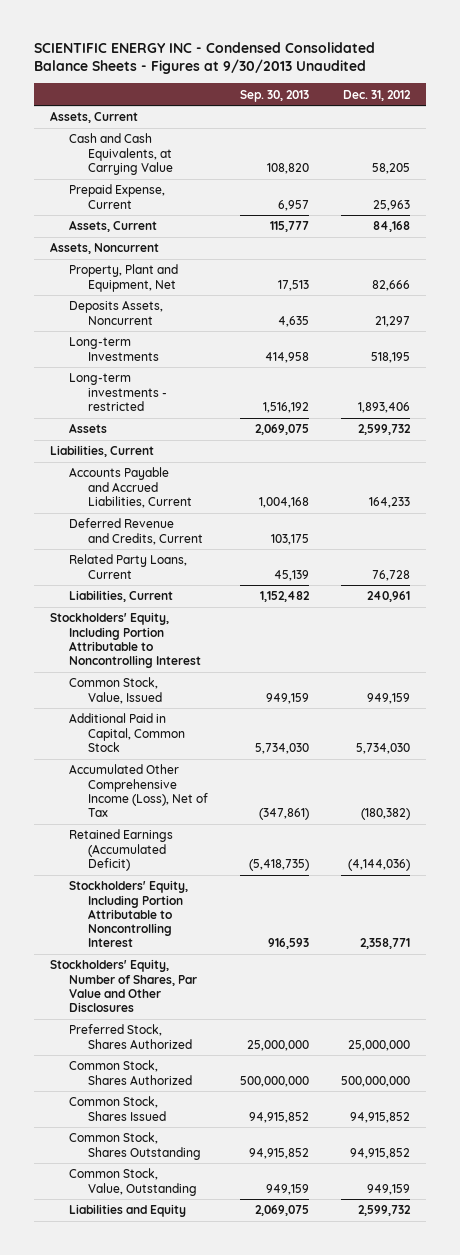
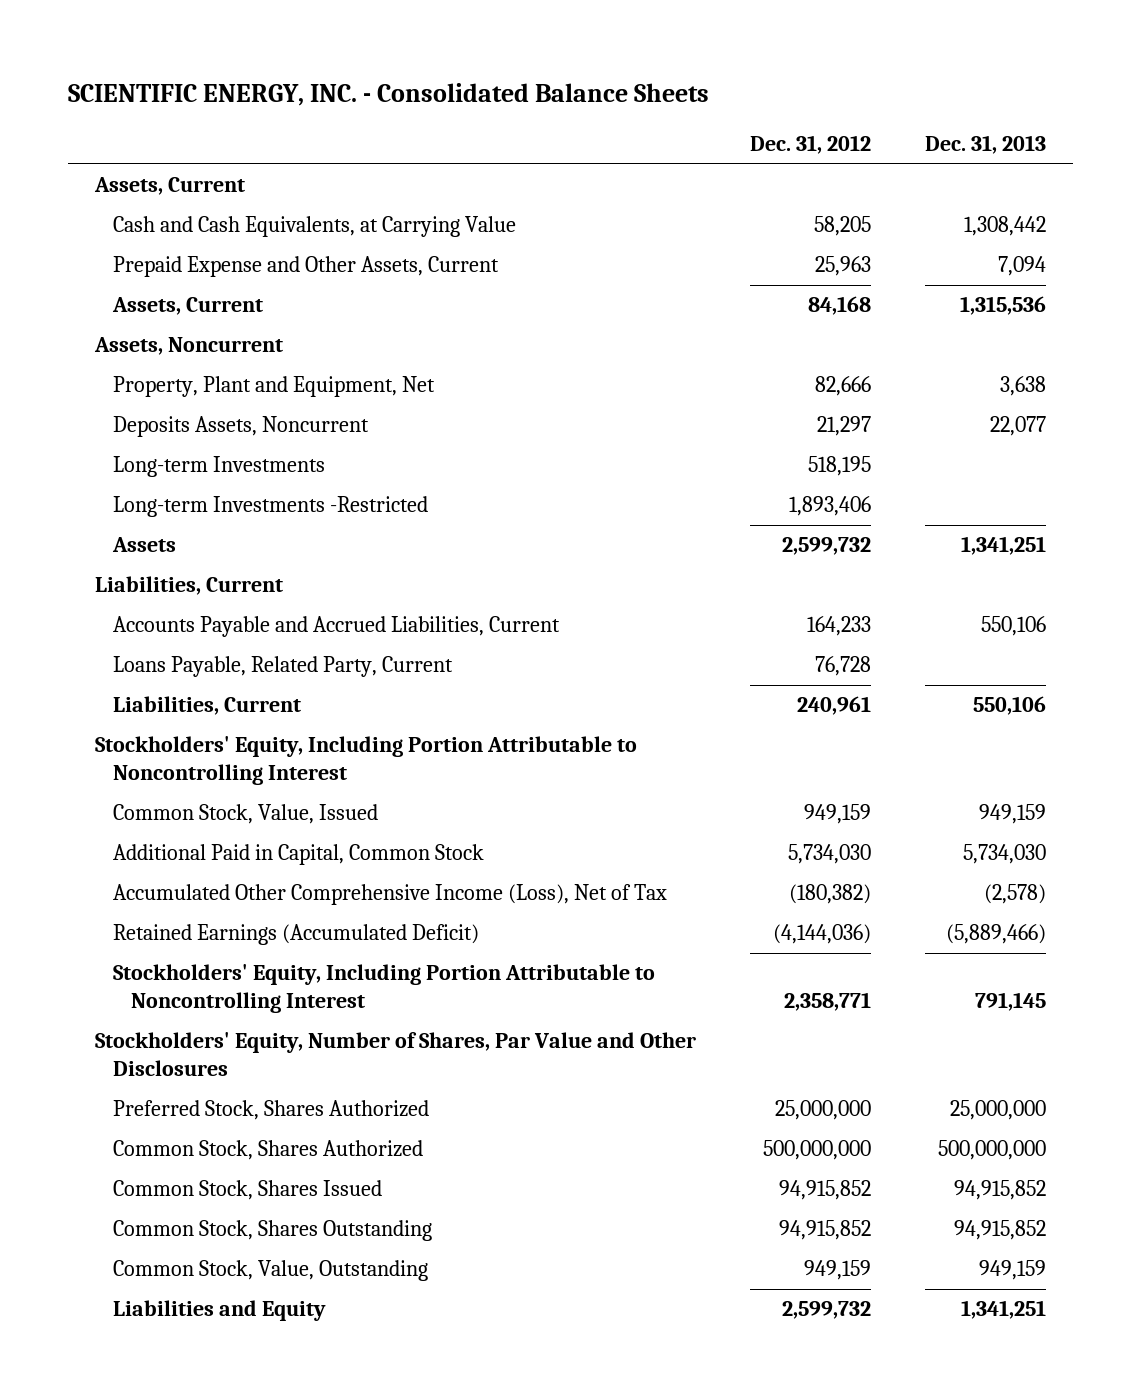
[33,41,375,75] SCIENTIFIC ENERGY INC - Condensed Consolidated Balance Sheets - Figures at 9/30/2013 Unaudited -> [67,82,709,106] SCIENTIFIC ENERGY, INC. - Consolidated Balance Sheets
[239,89,309,102] Sep. 30, 2013 -> none
none -> [924,135,1046,155] Dec. 31, 2013
[68,184,165,209] Prepaid Expense, Current -> [112,256,499,278] Prepaid Expense and Other Assets, Current
[68,373,168,411] Long-term investments - restricted -> [112,496,428,518] Long-term Investments -Restricted
[68,518,204,545] Deferred Revenue and Credits, Current -> none
[68,554,187,579] Related Party Loans, Current -> [112,656,453,678] Loans Payable, Related Party, Current

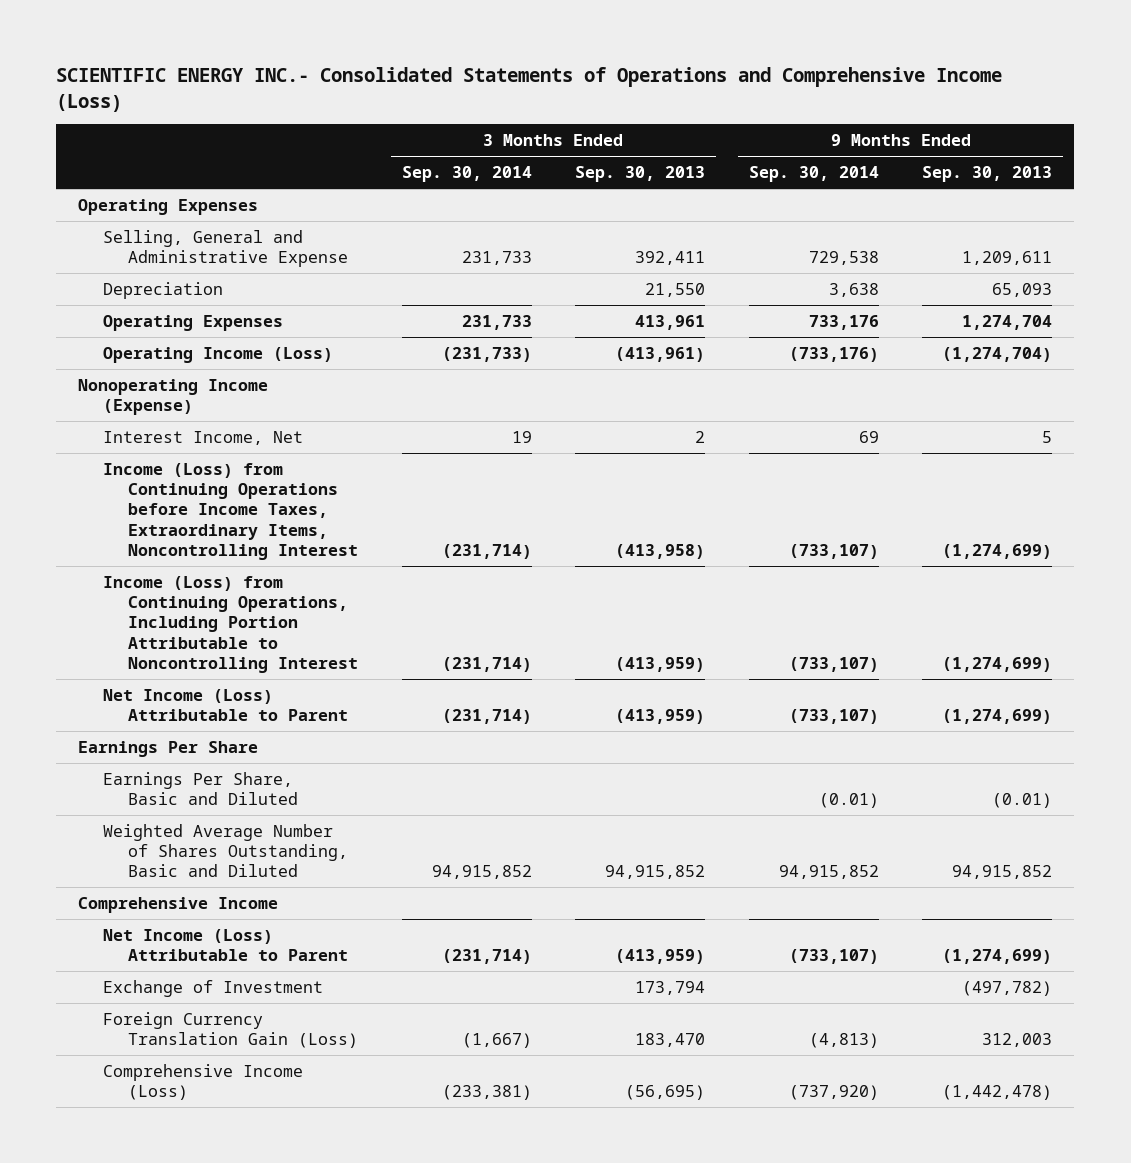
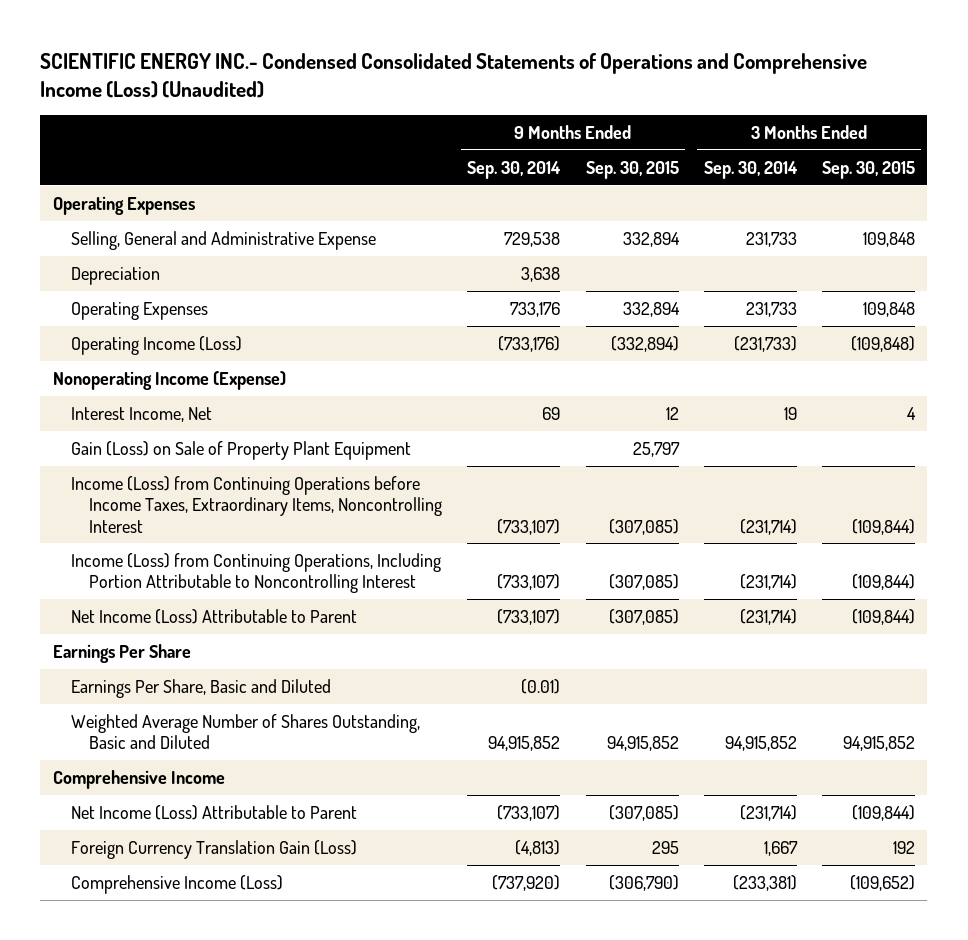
[56,67,1003,112] SCIENTIFIC ENERGY INC.- Consolidated Statements of Operations and Comprehensive Income (Loss) -> [40,52,868,98] SCIENTIFIC ENERGY INC.- Condensed Consolidated Statements of Operations and Comprehensive Income (Loss) (Unaudited)
[575,166,706,183] Sep. 30, 2013 -> none
[922,166,1053,183] Sep. 30, 2013 -> none
none -> [585,161,679,180] Sep. 30, 2015
none -> [821,161,915,180] Sep. 30, 2015
none -> [71,441,412,461] Gain (Loss) on Sale of Property Plant Equipment
[103,979,324,997] Exchange of Investment -> none
[461,1033,532,1049] (1,667) -> [763,841,798,857] 1,667

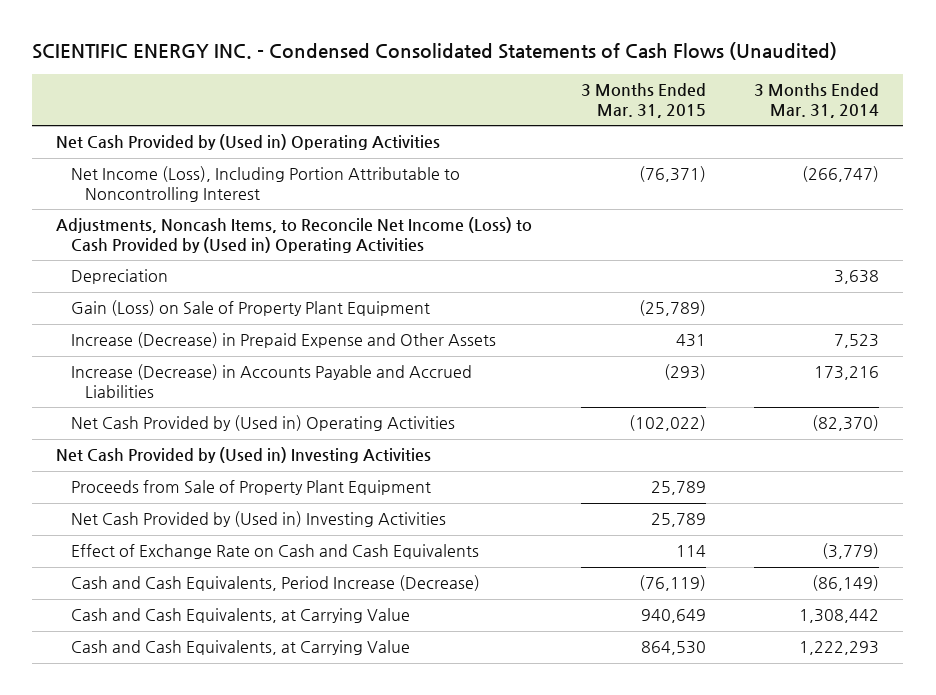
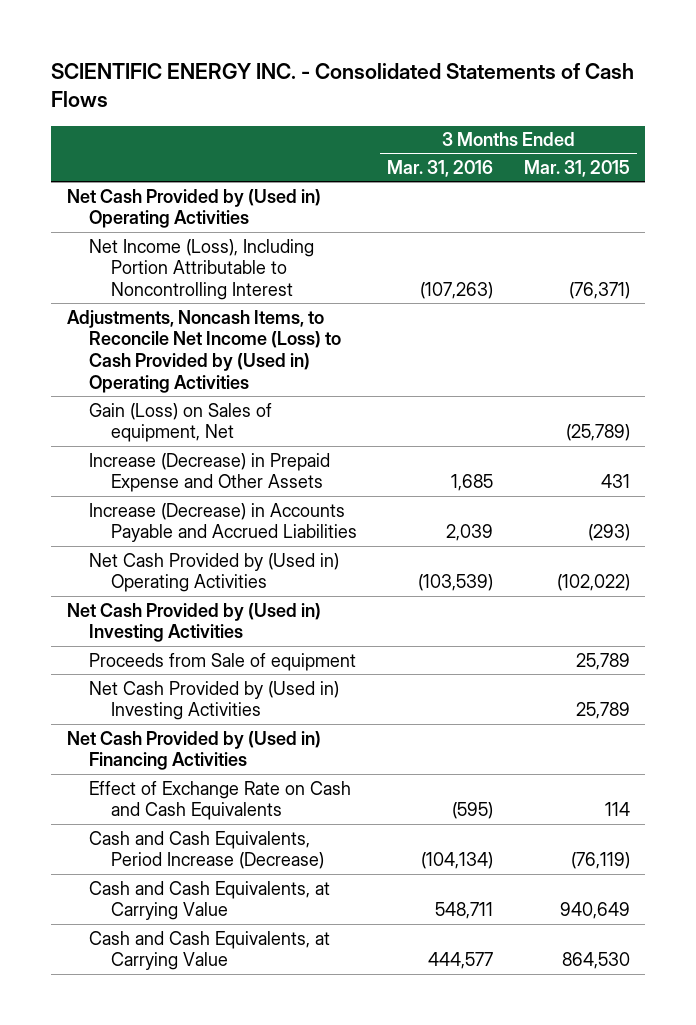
[32,42,838,61] SCIENTIFIC ENERGY INC. - Condensed Consolidated Statements of Cash Flows (Unaudited) -> [51,63,635,108] SCIENTIFIC ENERGY INC. - Consolidated Statements of Cash Flows
[754,83,880,118] 3 Months Ended Mar. 31, 2014 -> none
none -> [387,159,494,177] Mar. 31, 2016
[70,269,168,285] Depreciation -> none
[70,300,430,317] Gain (Loss) on Sale of Property Plant Equipment -> [88,402,272,443] Gain (Loss) on Sales of equipment, Net
[70,480,431,496] Proceeds from Sale of Property Plant Equipment -> [88,652,356,671] Proceeds from Sale of equipment
none -> [66,730,321,771] Net Cash Provided by (Used in) Financing Activities

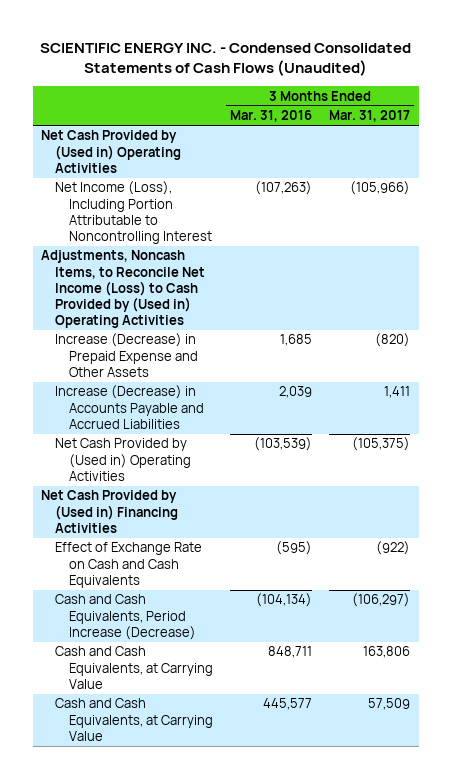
[51,63,635,108] SCIENTIFIC ENERGY INC. - Consolidated Statements of Cash Flows -> [39,43,411,77] SCIENTIFIC ENERGY INC. - Condensed Consolidated Statements of Cash Flows (Unaudited)
[523,159,630,177] Mar. 31, 2015 -> none
none -> [328,110,410,123] Mar. 31, 2017
[88,402,272,443] Gain (Loss) on Sales of equipment, Net -> none
[66,602,321,643] Net Cash Provided by (Used in) Investing Activities -> none
[88,652,356,671] Proceeds from Sale of equipment -> none
[88,680,339,721] Net Cash Provided by (Used in) Investing Activities -> none
[435,902,494,920] 548,711 -> [267,646,312,659] 848,711
[428,952,494,970] 444,577 -> [262,698,312,711] 445,577

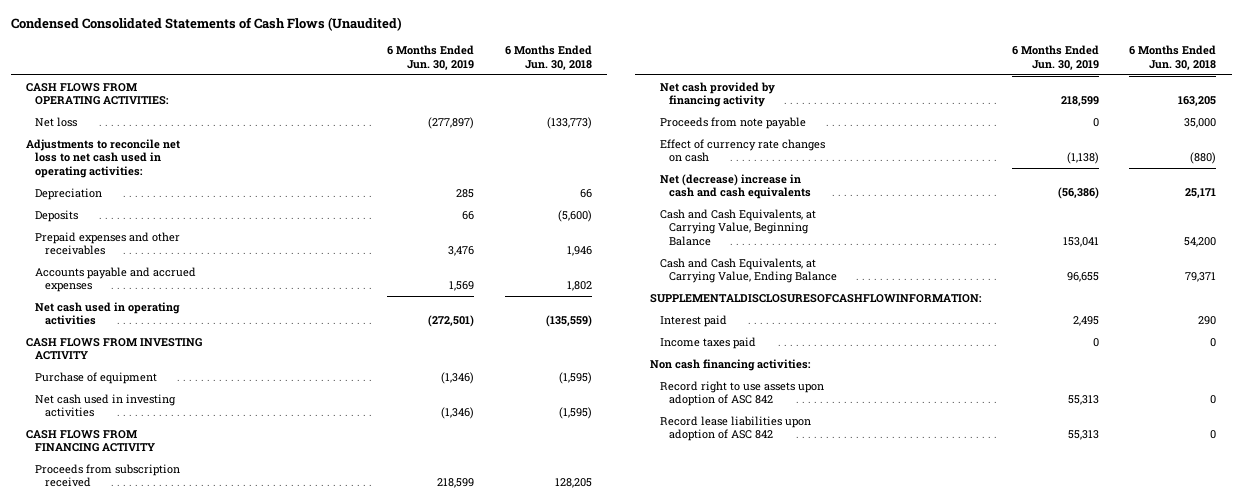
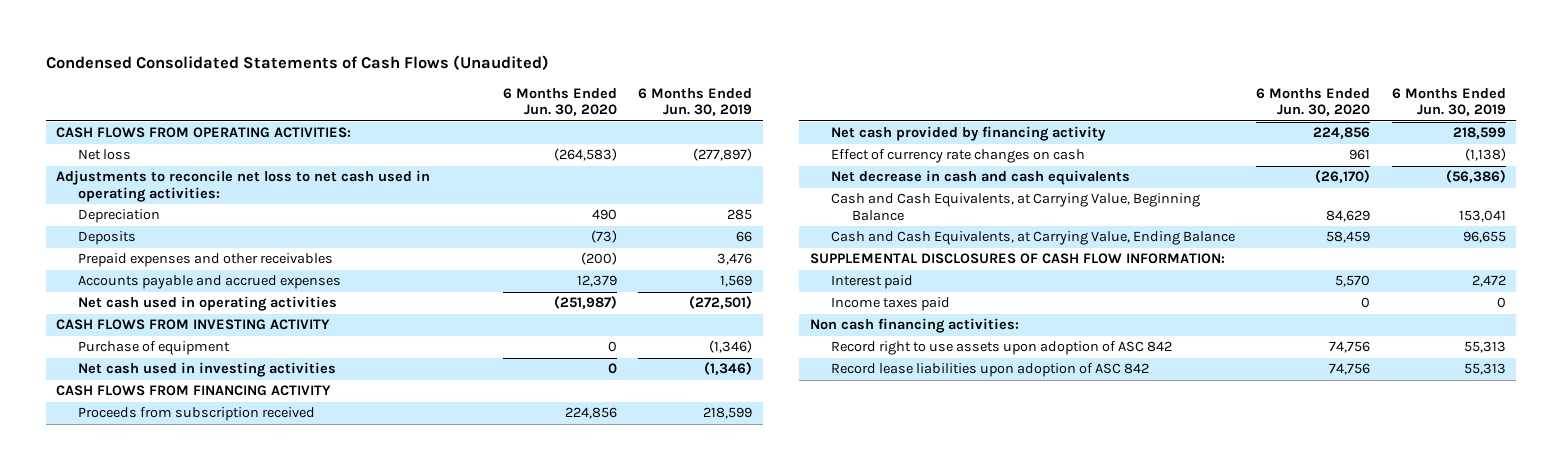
[504,45,592,70] 6 Months Ended Jun. 30, 2018 -> none
none -> [502,87,617,117] 6 Months Ended Jun. 30, 2020
[659,117,806,130] Proceeds from note payable -> none
[659,174,812,200] Net (decrease) increase in cash and cash equivalents -> [830,170,1130,186] Net decrease in cash and cash equivalents
[650,294,983,304] SUPPLEMENTALDISCLOSURESOFCASHFLOWINFORMATION: -> [809,253,1225,265] SUPPLEMENTAL DISCLOSURES OF CASH FLOW INFORMATION:
[1072,316,1099,327] 2,495 -> [1471,275,1506,288] 2,472

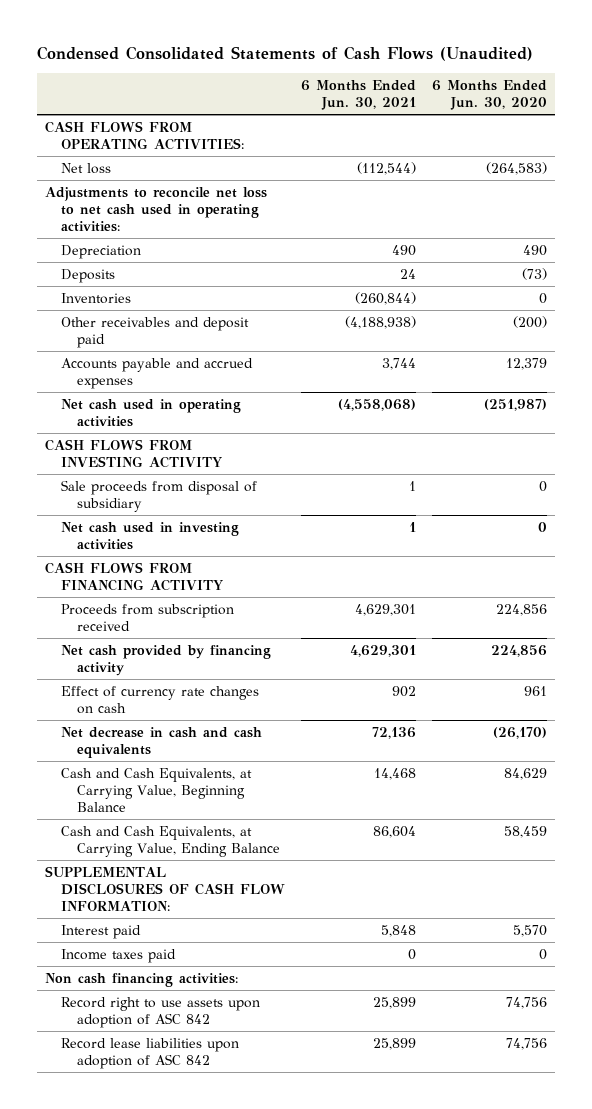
[638,87,753,117] 6 Months Ended Jun. 30, 2019 -> none
none -> [300,80,416,111] 6 Months Ended Jun. 30, 2021
[77,253,333,268] Prepaid expenses and other receivables -> none
none -> [61,292,132,304] Inventories
none -> [61,316,250,348] Other receivables and deposit paid
[77,341,230,356] Purchase of equipment -> none
none -> [61,479,258,512] Sale proceeds from disposal of subsidiary

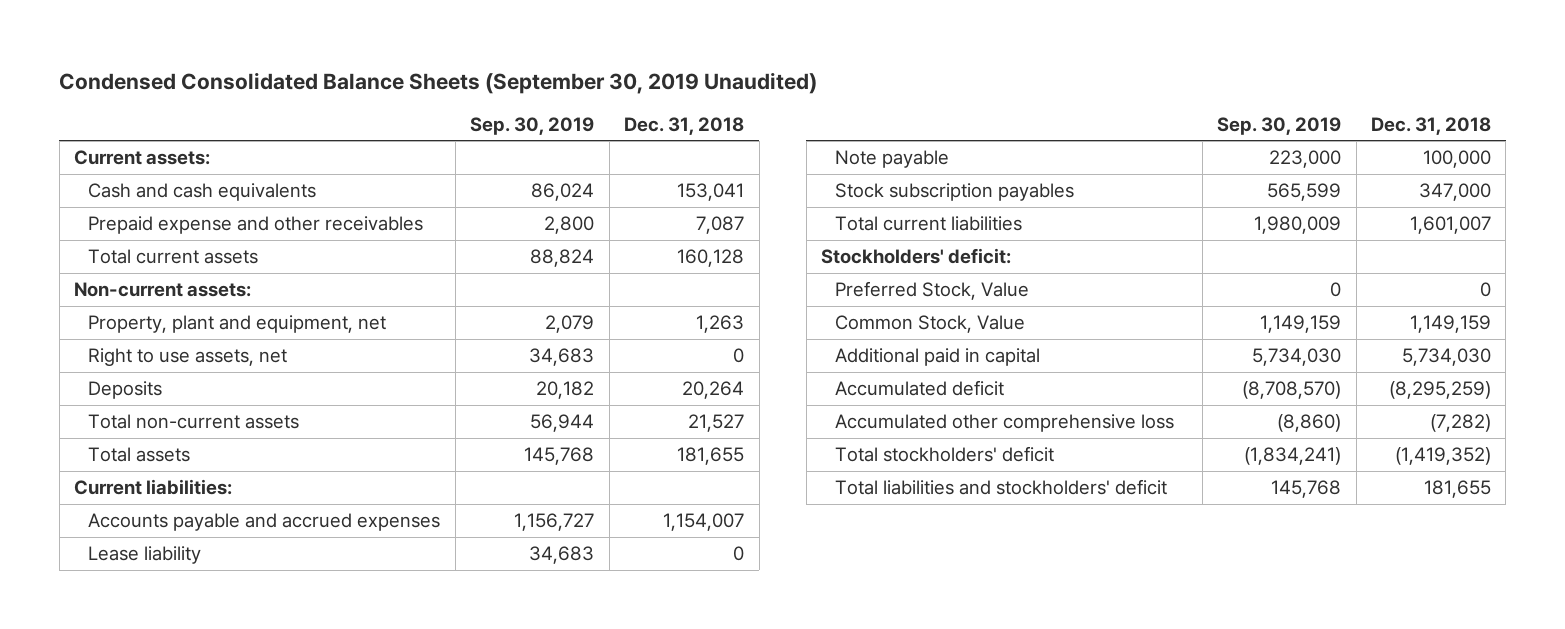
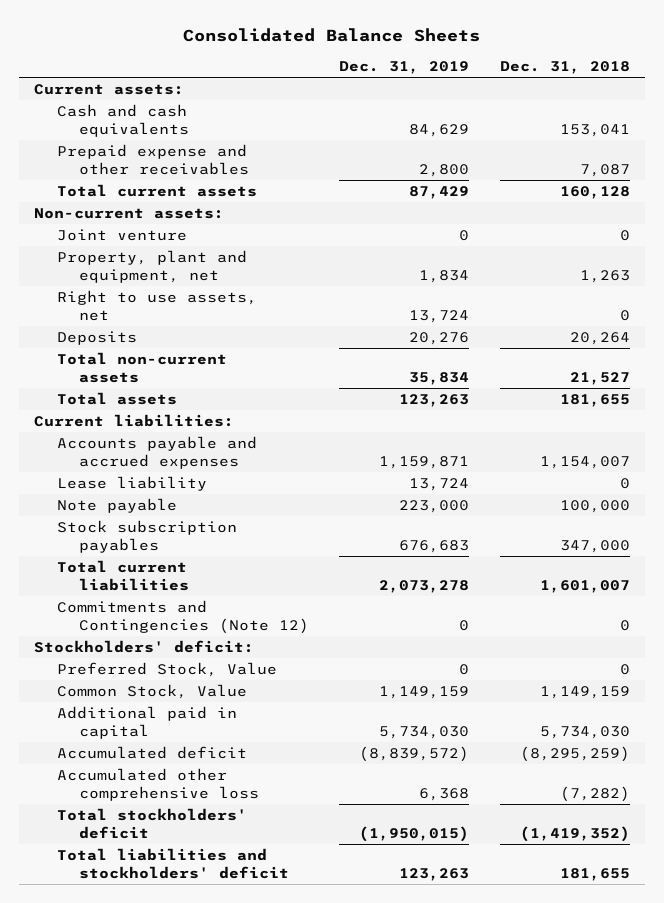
[59,71,818,94] Condensed Consolidated Balance Sheets (September 30, 2019 Unaudited) -> [183,27,481,42] Consolidated Balance Sheets
[470,116,595,135] Sep. 30, 2019 -> none
none -> [339,60,470,74] Dec. 31, 2019
none -> [56,229,187,242] Joint venture
none -> [56,600,309,635] Commitments and Contingencies (Note 12)

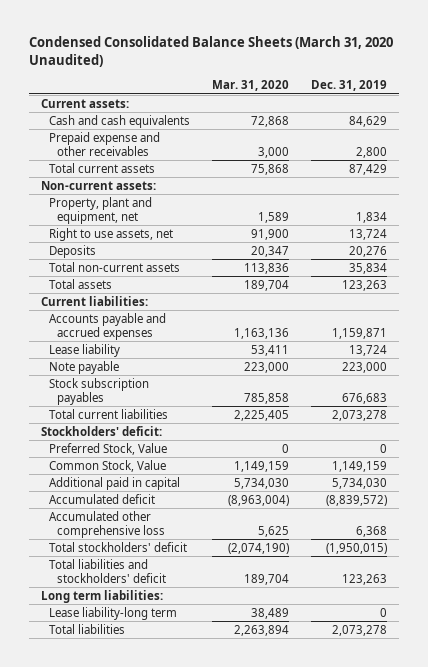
[183,27,481,42] Consolidated Balance Sheets -> [29,36,394,67] Condensed Consolidated Balance Sheets (March 31, 2020 Unaudited)
[500,60,631,74] Dec. 31, 2018 -> none
none -> [212,79,290,91] Mar. 31, 2020
[56,229,187,242] Joint venture -> none
[56,600,309,635] Commitments and Contingencies (Note 12) -> none
none -> [40,589,163,603] Long term liabilities:
none -> [48,606,177,620] Lease liability-long term
none -> [48,623,125,634] Total liabilities

